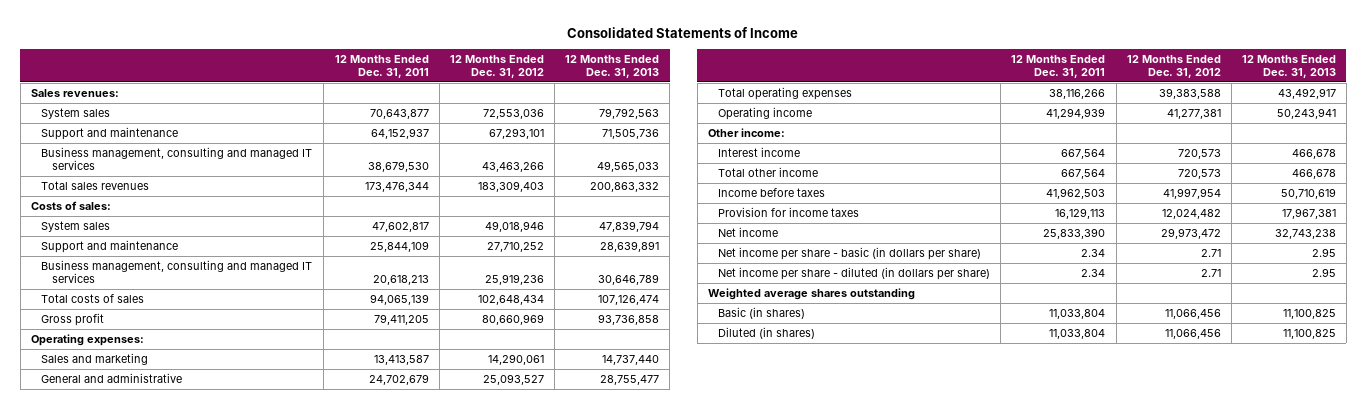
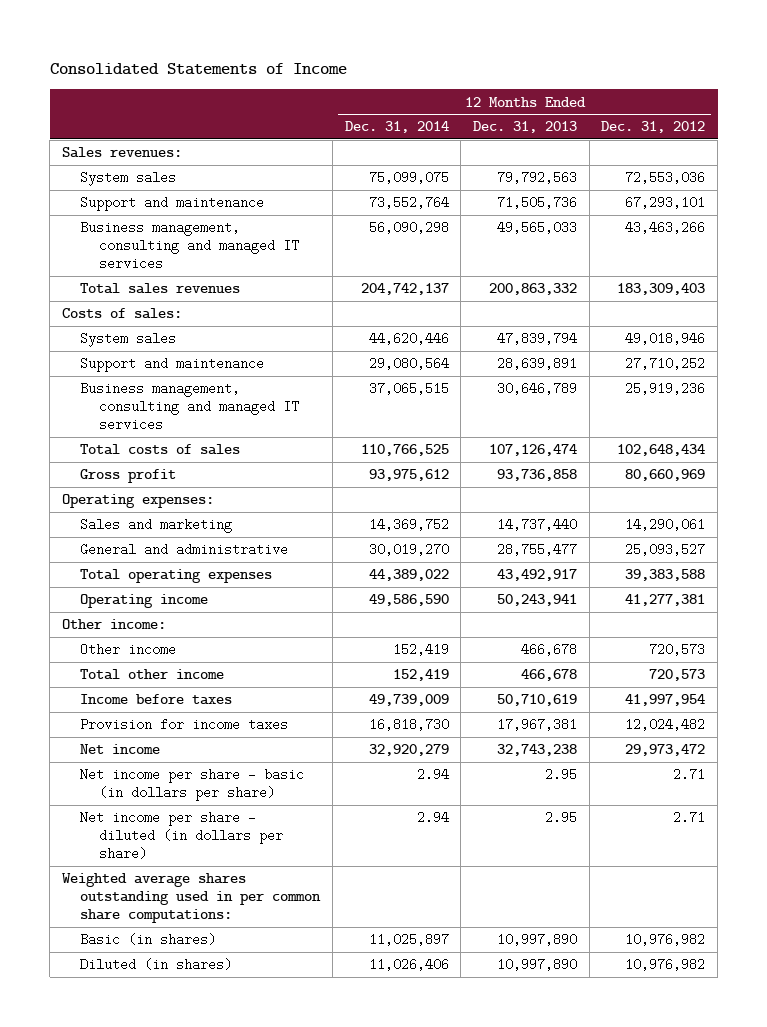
[334,54,429,79] 12 Months Ended Dec. 31, 2011 -> none
none -> [344,121,449,134] Dec. 31, 2014
[718,146,801,157] Interest income -> [80,643,177,657] Other income
[707,287,915,300] Weighted average shares outstanding -> [61,873,322,924] Weighted average shares outstanding used in per common share computations:
[1164,308,1221,319] 11,066,456 -> [625,933,706,947] 10,976,982
[1282,308,1336,319] 11,100,825 -> [496,933,577,947] 10,997,890
[1164,328,1221,339] 11,066,456 -> [625,958,706,972] 10,976,982
[1282,328,1336,339] 11,100,825 -> [496,958,577,972] 10,997,890

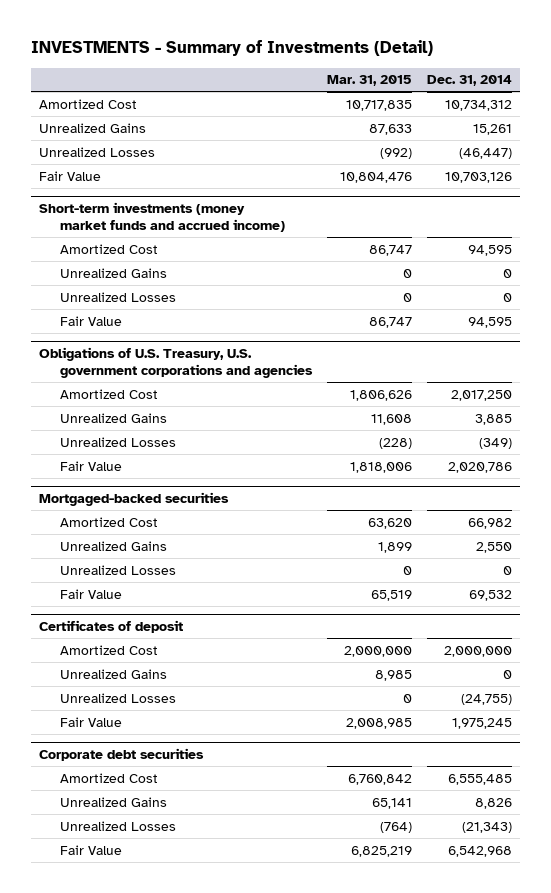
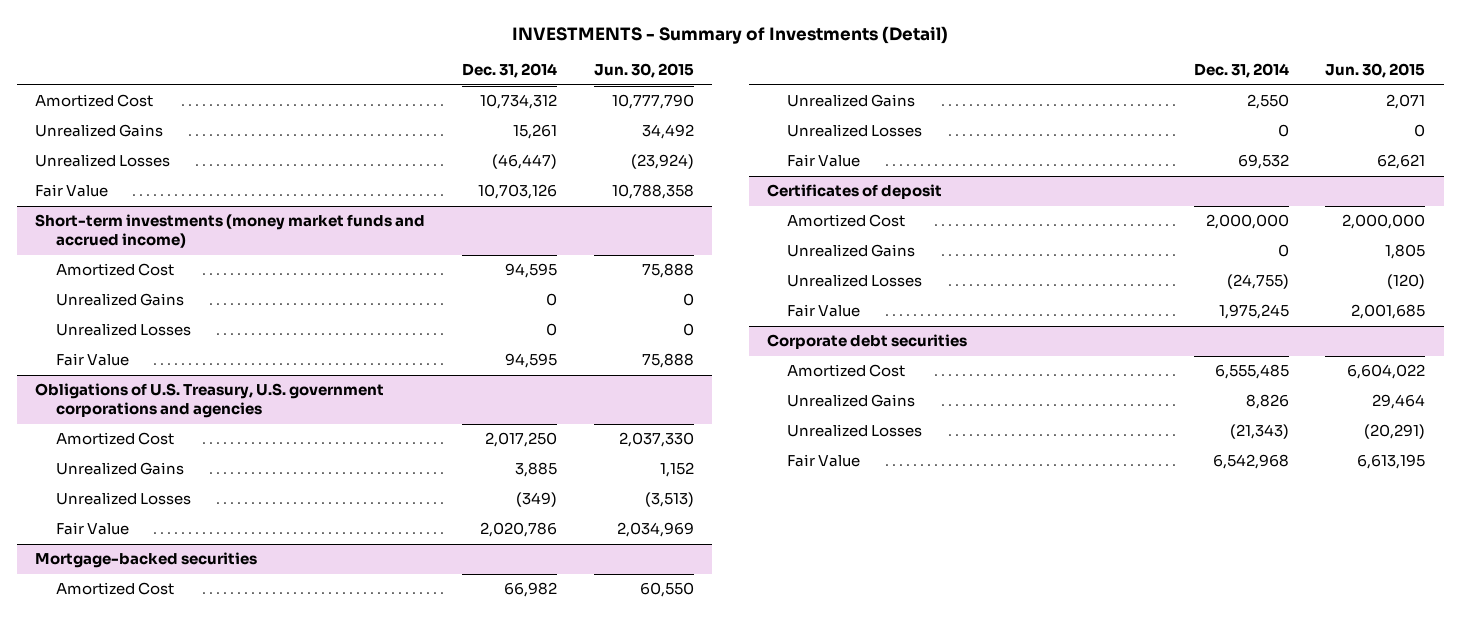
[327,75,413,87] Mar. 31, 2015 -> none
none -> [593,63,694,79] Jun. 30, 2015
[38,492,229,507] Mortgaged-backed securities -> [35,552,258,569] Mortgage-backed securities

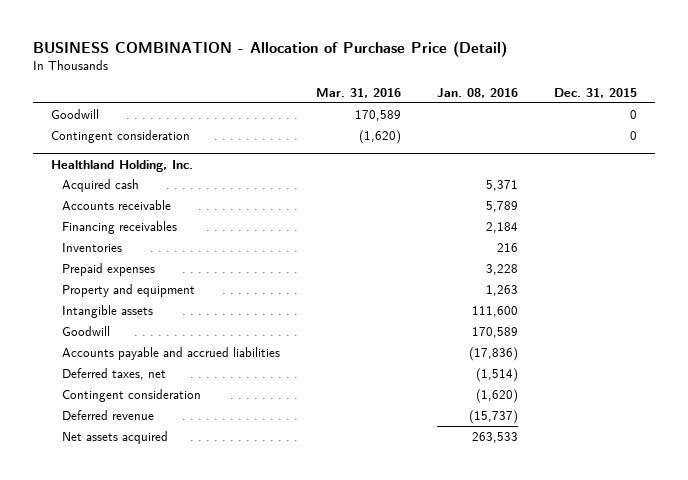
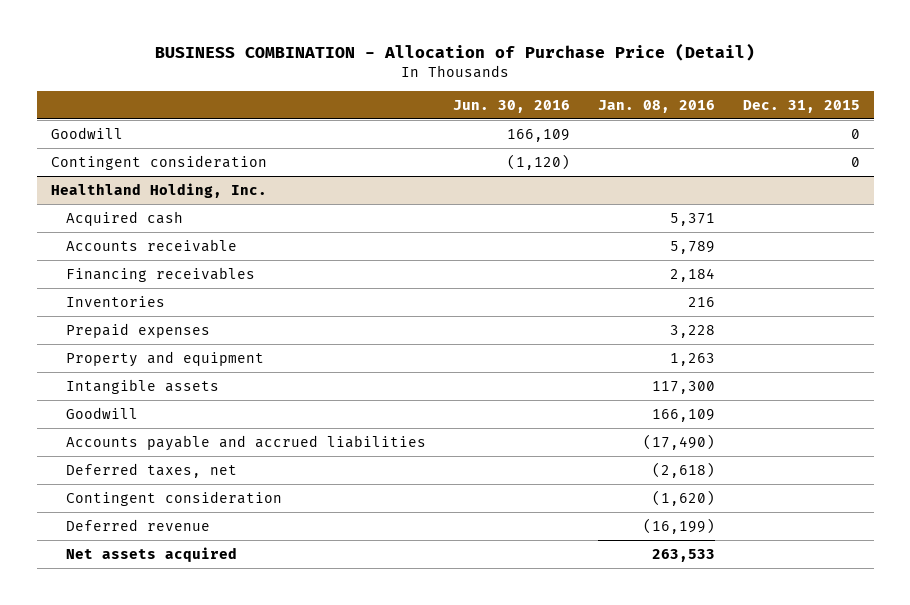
[315,87,401,98] Mar. 31, 2016 -> none
none -> [453,99,571,113] Jun. 30, 2016
[472,305,519,317] 111,600 -> [652,380,716,394] 117,300
[472,326,519,338] 170,589 -> [652,408,716,422] 166,109
[469,346,519,361] (17,836) -> [643,433,716,450] (17,490)
[476,367,519,382] (1,514) -> [652,461,716,478] (2,618)
[469,409,519,424] (15,737) -> [643,517,716,534] (16,199)

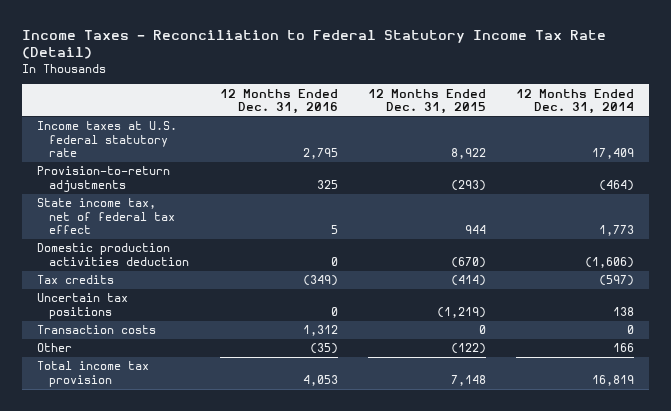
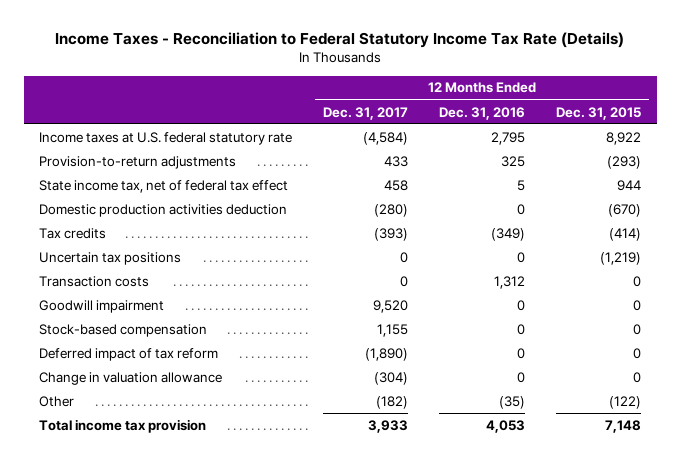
[21,29,606,60] Income Taxes - Reconciliation to Federal Statutory Income Tax Rate (Detail) -> [55,32,625,49] Income Taxes - Reconciliation to Federal Statutory Income Tax Rate (Details)
[515,88,634,115] 12 Months Ended Dec. 31, 2014 -> none
none -> [323,106,409,120] Dec. 31, 2017
none -> [39,299,165,313] Goodwill impairment
none -> [39,323,208,337] Stock-based compensation
none -> [39,347,219,361] Deferred impact of tax reform
none -> [39,371,223,385] Change in valuation allowance

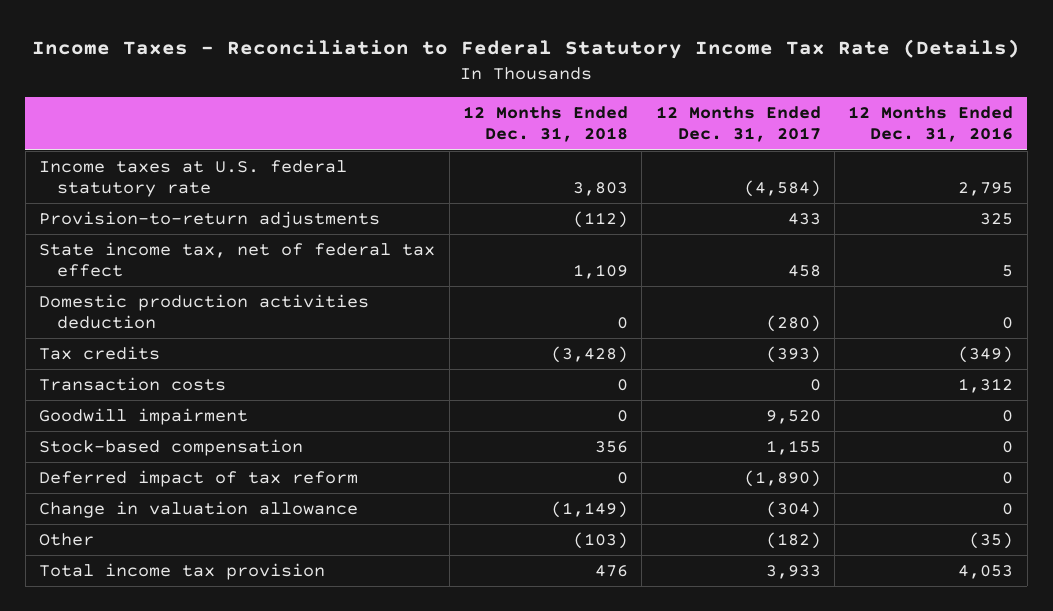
[556,106,642,120] Dec. 31, 2015 -> none
none -> [462,106,628,143] 12 Months Ended Dec. 31, 2018
[39,251,182,265] Uncertain tax positions -> none

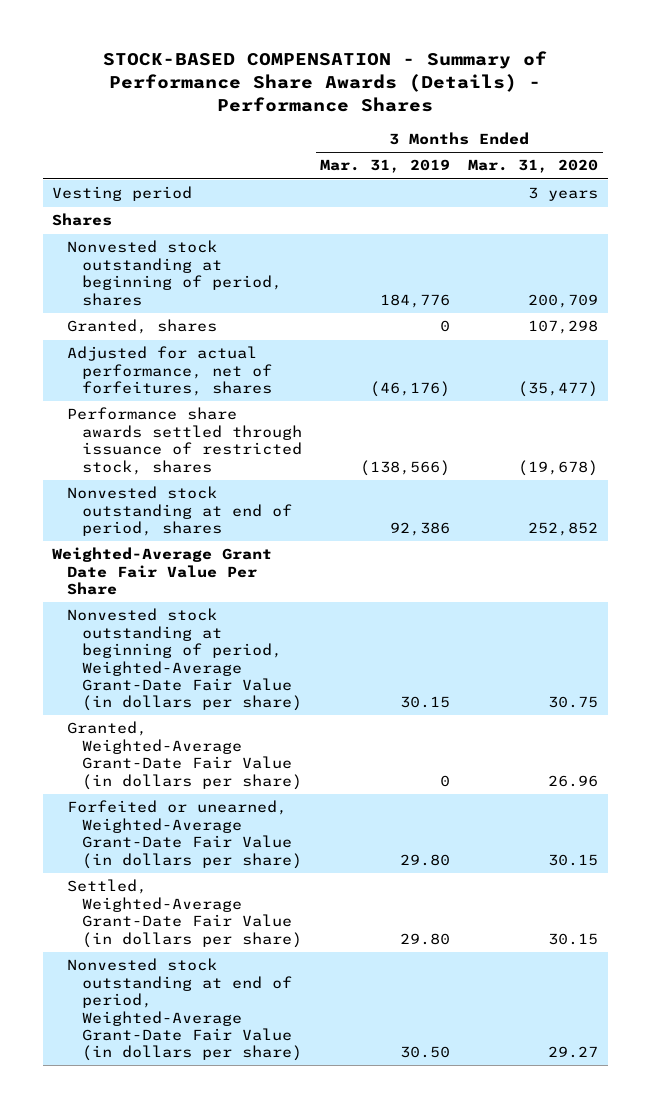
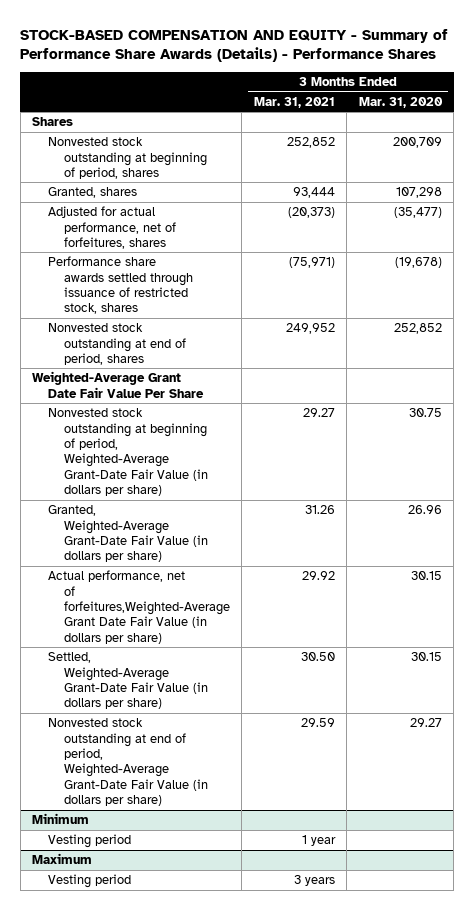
[103,51,548,112] STOCK-BASED COMPENSATION - Summary of Performance Share Awards (Details) - Performance Shares -> [20,28,449,63] STOCK-BASED COMPENSATION AND EQUITY - Summary of Performance Share Awards (Details) - Performance Shares
[320,159,451,174] Mar. 31, 2019 -> none
none -> [253,96,335,108] Mar. 31, 2021
[51,186,192,202] Vesting period -> none
[66,800,303,869] Forfeited or unearned, Weighted-Average Grant-Date Fair Value (in dollars per share) -> [48,570,231,644] Actual performance, net of forfeitures,Weighted-Average Grant Date Fair Value (in dollars per share)
none -> [32,813,90,825] Minimum
none -> [48,834,132,849] Vesting period
none -> [32,853,93,865] Maximum
none -> [48,874,132,889] Vesting period

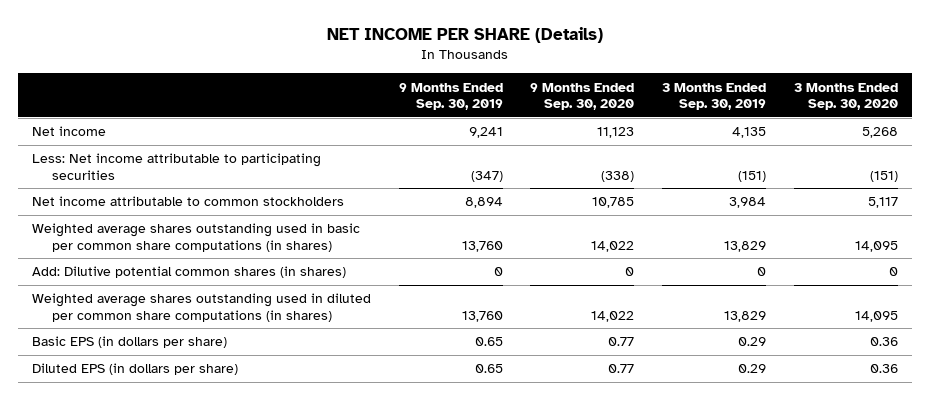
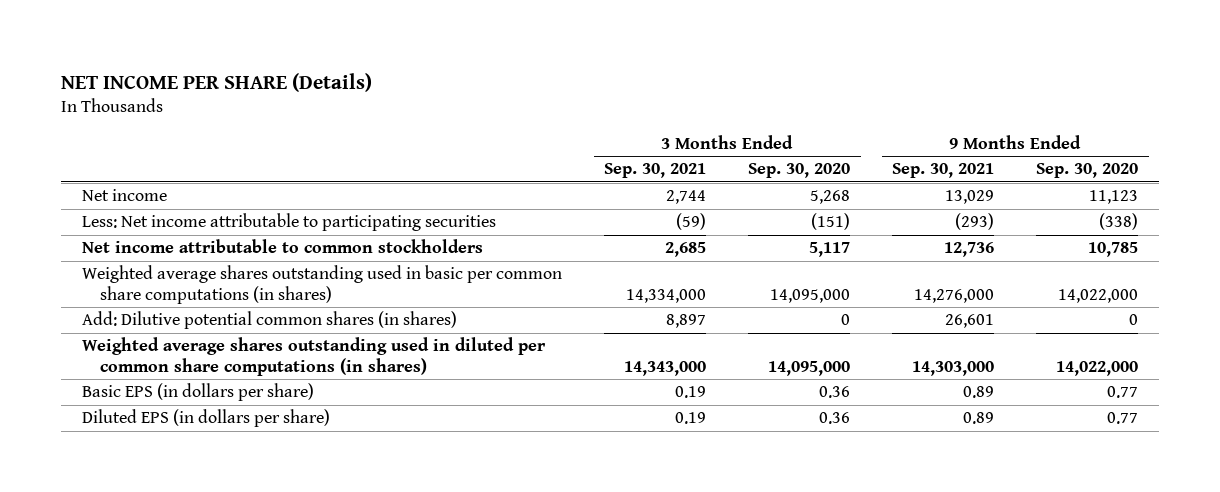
[398,82,503,111] 9 Months Ended Sep. 30, 2019 -> none
[662,82,767,111] 3 Months Ended Sep. 30, 2019 -> none
none -> [604,163,707,179] Sep. 30, 2021
none -> [892,163,995,179] Sep. 30, 2021
[591,241,635,253] 14,022 -> [1058,289,1139,304] 14,022,000
[854,241,898,253] 14,095 -> [770,289,851,304] 14,095,000
[591,311,635,323] 14,022 -> [1056,361,1139,377] 14,022,000
[854,311,898,323] 14,095 -> [768,361,851,377] 14,095,000

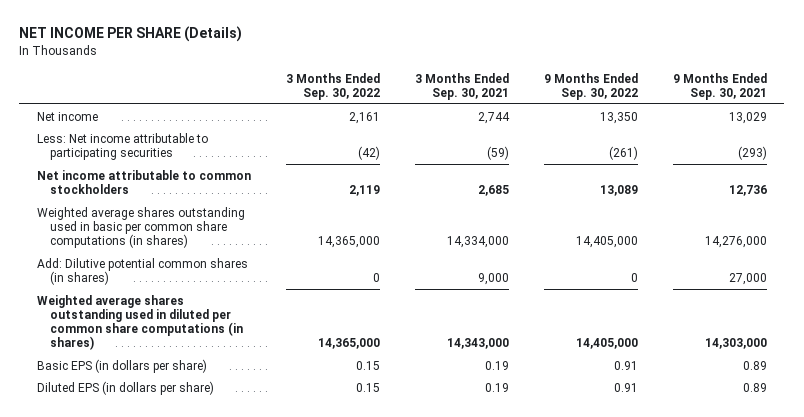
[748,163,851,179] Sep. 30, 2020 -> none
[1036,163,1139,179] Sep. 30, 2020 -> none
none -> [285,72,380,100] 3 Months Ended Sep. 30, 2022
none -> [543,72,638,100] 9 Months Ended Sep. 30, 2022
[666,314,707,329] 8,897 -> [477,272,509,285] 9,000
[945,314,995,329] 26,601 -> [728,272,767,285] 27,000

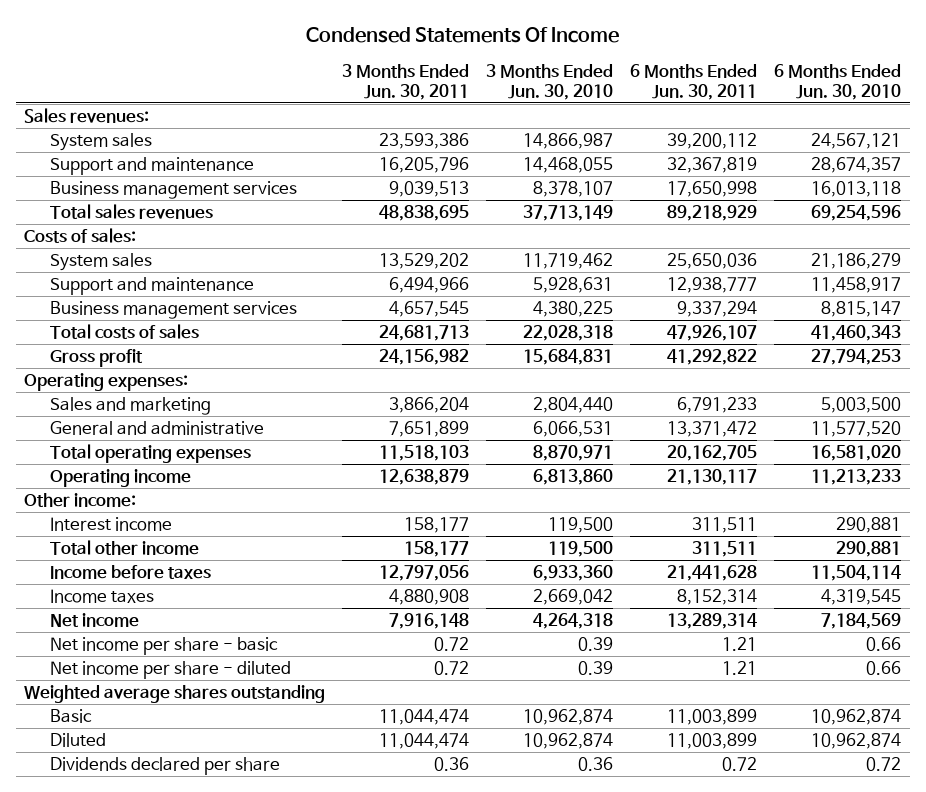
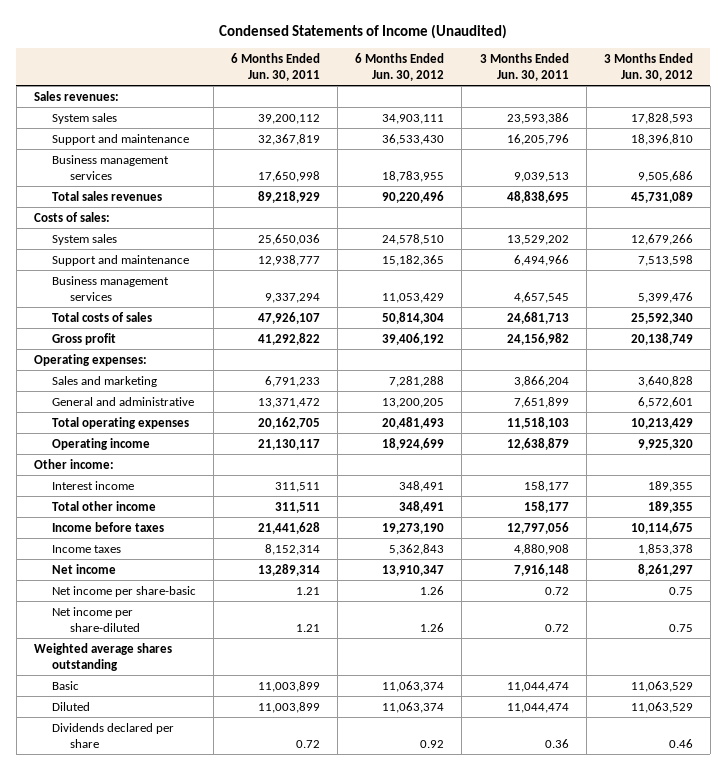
[305,26,619,43] Condensed Statements Of Income -> [219,23,508,39] Condensed Statements of Income (Unaudited)
[486,63,614,100] 3 Months Ended Jun. 30, 2010 -> none
[774,63,902,100] 6 Months Ended Jun. 30, 2010 -> none
none -> [355,52,445,81] 6 Months Ended Jun. 30, 2012
none -> [603,52,693,81] 3 Months Ended Jun. 30, 2012
[50,637,279,656] Net income per share - basic -> [51,585,196,597] Net income per share-basic
[50,661,292,680] Net income per share - diluted -> [51,606,141,632] Net income per share-diluted

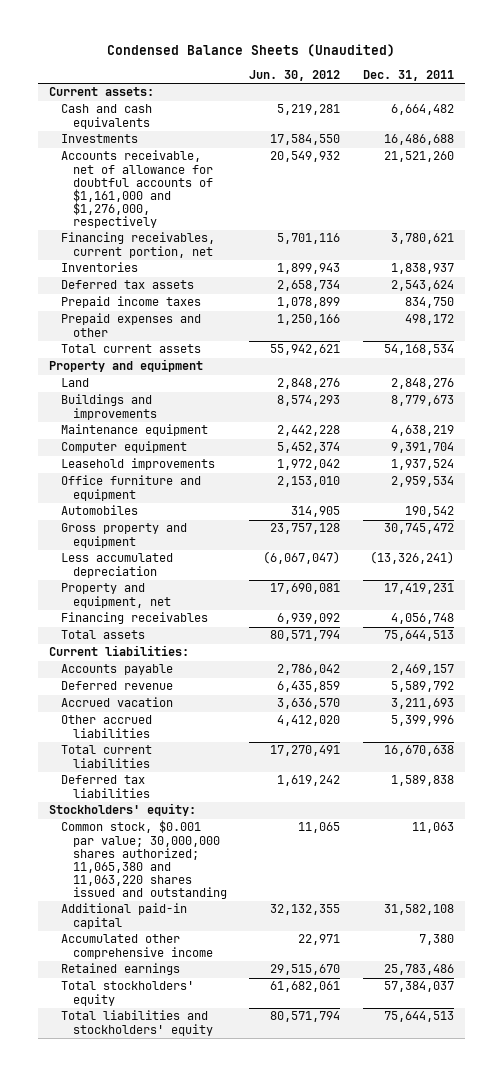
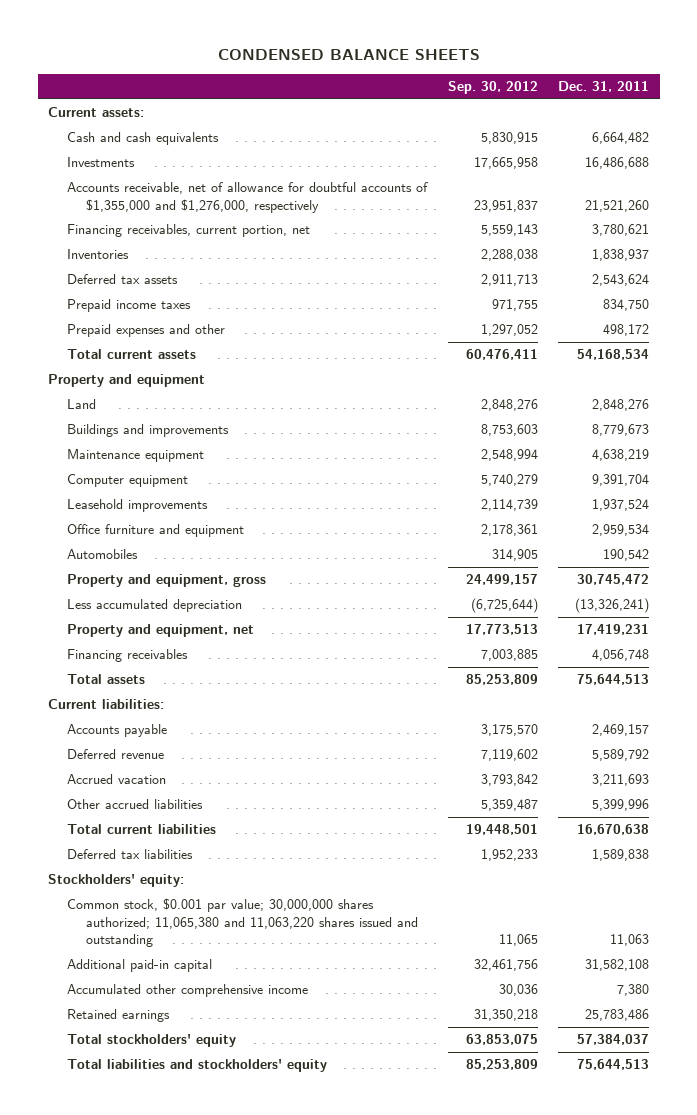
[107,44,396,58] Condensed Balance Sheets (Unaudited) -> [217,48,480,60] CONDENSED BALANCE SHEETS
[249,70,341,82] Jun. 30, 2012 -> none
none -> [447,81,538,95] Sep. 30, 2012
[60,150,213,229] Accounts receivable, net of allowance for doubtful accounts of $1,161,000 and $1,276,000, respectively -> [66,182,428,213] Accounts receivable, net of allowance for doubtful accounts of $1,355,000 and $1,276,000, respectively
[60,523,187,548] Gross property and equipment -> [66,574,266,588] Property and equipment, gross

